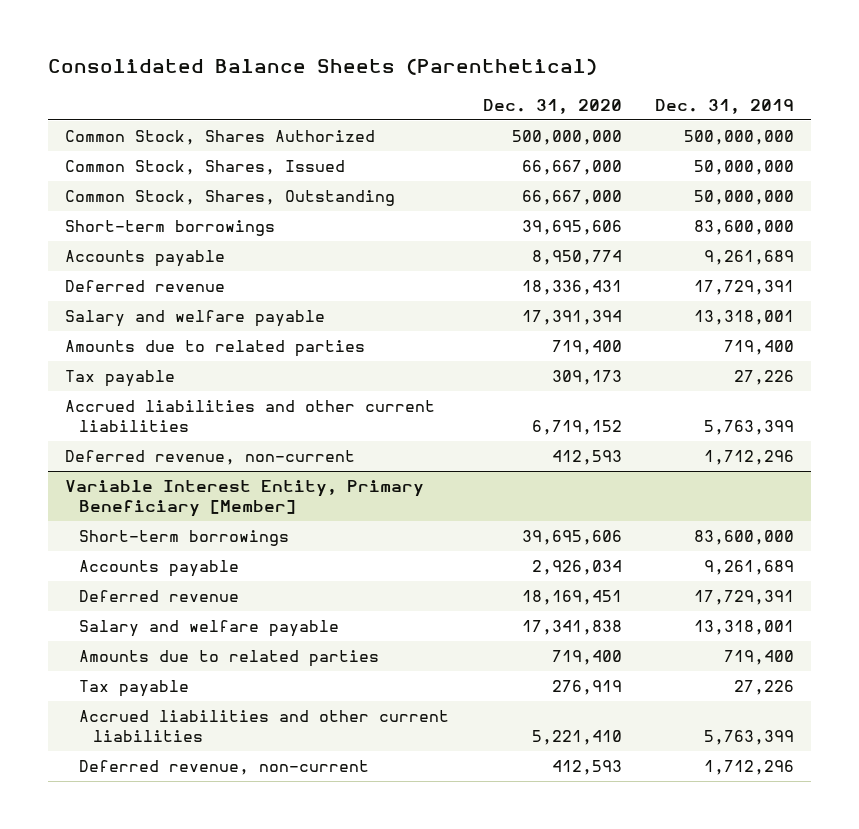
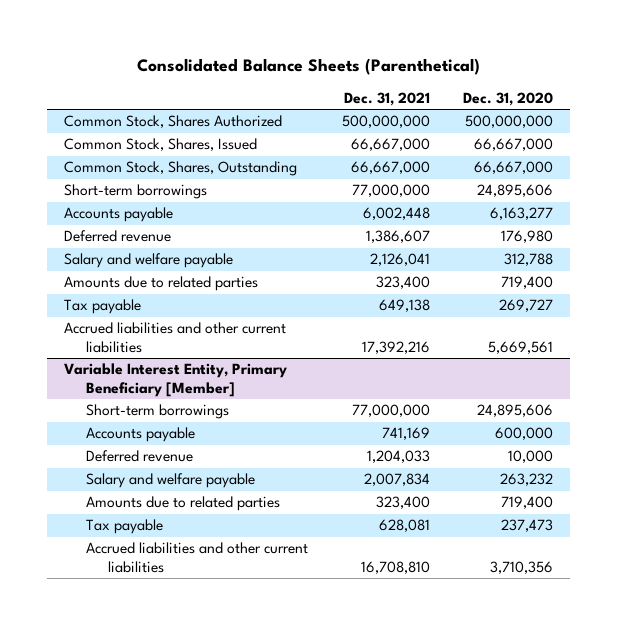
[655,98,795,114] Dec. 31, 2019 -> none
none -> [343,91,430,106] Dec. 31, 2021
[521,220,622,236] 39,695,606 -> [477,184,554,198] 24,895,606
[531,250,622,266] 8,950,774 -> [490,207,554,221] 6,163,277
[521,280,622,296] 18,336,431 -> [501,230,554,244] 176,980
[521,310,622,326] 17,391,394 -> [504,253,554,267] 312,788
[64,450,355,466] Deferred revenue, non-current -> none
[551,370,622,386] 309,173 -> [499,299,554,313] 269,727
[531,420,622,436] 6,719,152 -> [488,340,554,354] 5,669,561
[521,530,622,546] 39,695,606 -> [477,404,554,418] 24,895,606
[531,560,622,576] 2,926,034 -> [495,427,554,441] 600,000
[521,590,622,606] 18,169,451 -> [508,450,554,464] 10,000
[521,620,622,636] 17,341,838 -> [500,473,554,487] 263,232
[78,760,369,776] Deferred revenue, non-current -> none
[551,680,622,696] 276,919 -> [501,519,554,533] 237,473
[531,730,622,746] 5,221,410 -> [490,560,554,574] 3,710,356

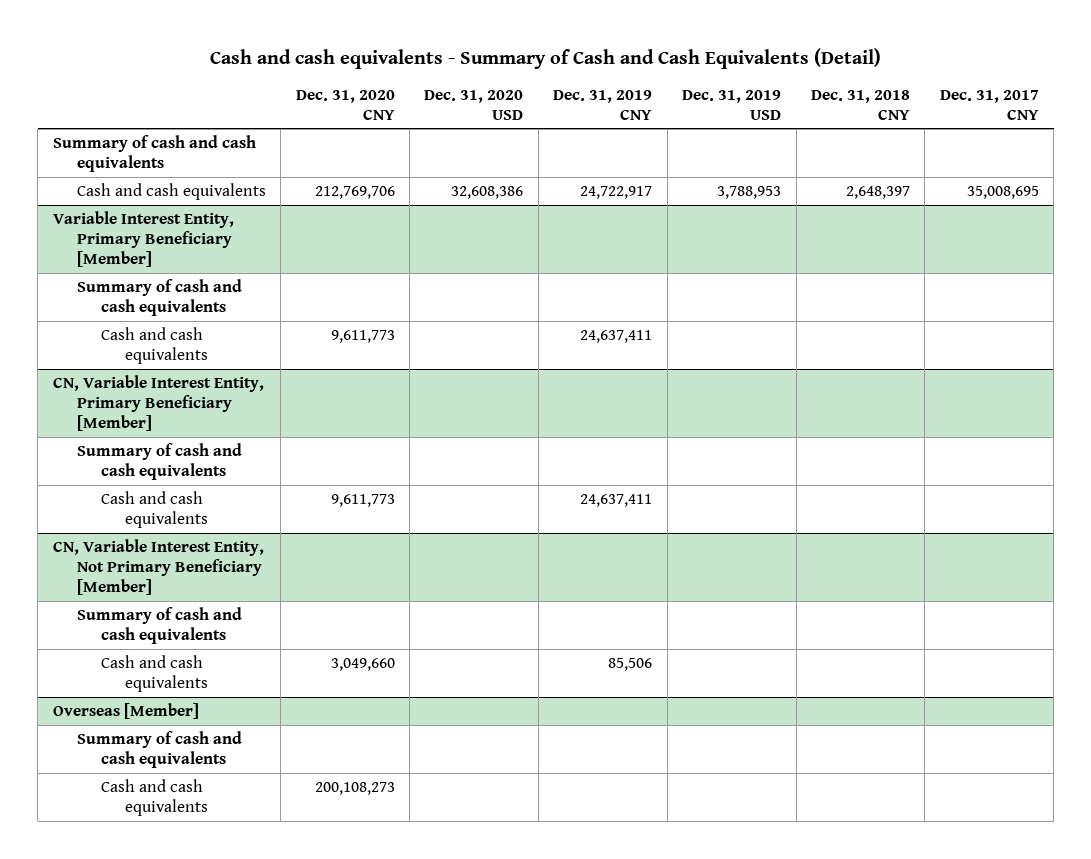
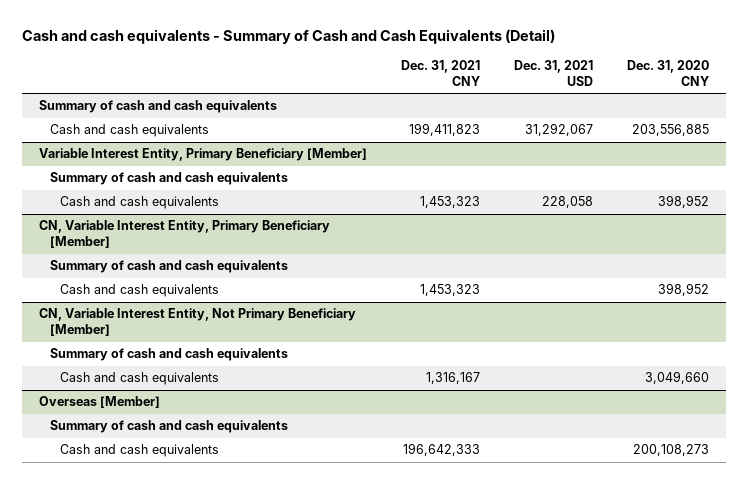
[424,89,524,120] Dec. 31, 2020 USD -> none
[553,89,653,120] Dec. 31, 2019 CNY -> none
[682,89,782,120] Dec. 31, 2019 USD -> none
[810,89,910,120] Dec. 31, 2018 CNY -> none
[939,89,1039,120] Dec. 31, 2017 CNY -> none
none -> [400,59,480,86] Dec. 31, 2021 CNY
none -> [513,59,593,86] Dec. 31, 2021 USD
[314,186,395,200] 212,769,706 -> [631,124,709,137] 203,556,885
[330,330,395,344] 9,611,773 -> [657,195,709,209] 398,952
[330,494,395,508] 9,611,773 -> [657,283,709,297] 398,952

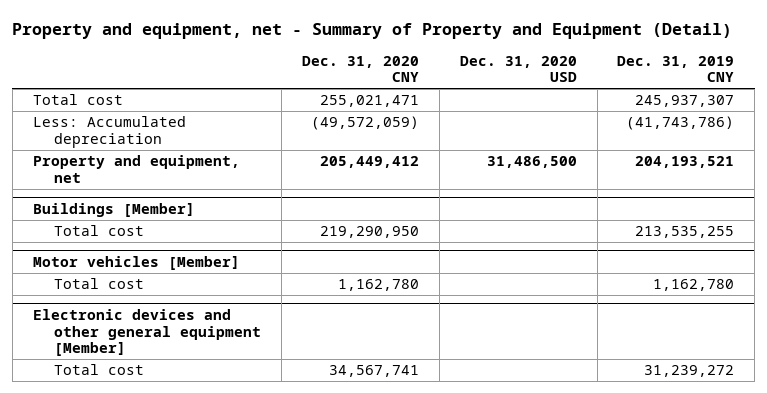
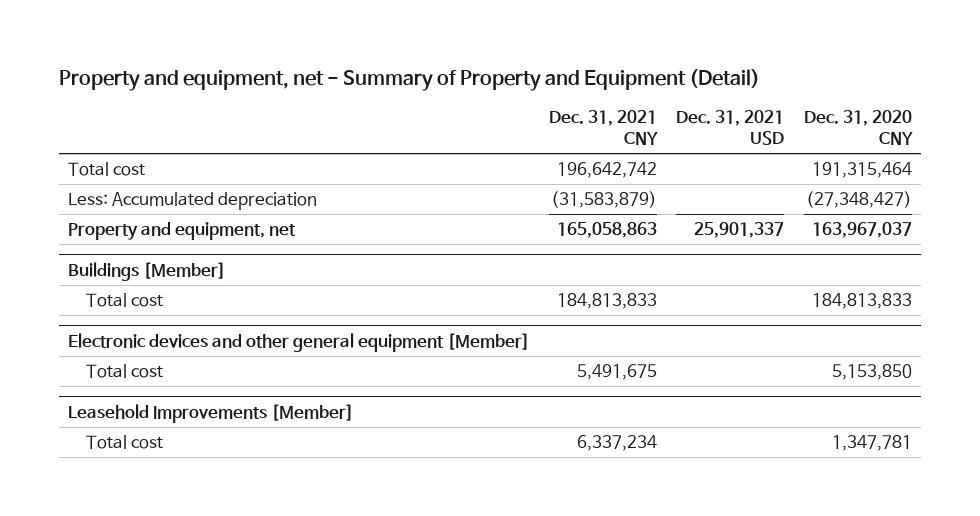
[459,55,577,83] Dec. 31, 2020 USD -> none
[617,55,735,83] Dec. 31, 2019 CNY -> none
none -> [549,110,659,146] Dec. 31, 2021 CNY
none -> [676,110,785,146] Dec. 31, 2021 USD
[319,95,419,108] 255,021,471 -> [811,162,912,179] 191,315,464
[310,116,419,131] (49,572,059) -> [805,191,912,209] (27,348,427)
[319,156,419,169] 205,449,412 -> [811,222,912,239] 163,967,037
[32,255,240,270] Motor vehicles [Member] -> none
[54,278,145,290] Total cost -> none
[319,226,419,239] 219,290,950 -> [811,293,912,310] 184,813,833
[328,365,419,378] 34,567,741 -> [831,364,912,381] 5,153,850
none -> [68,403,355,423] Leasehold Improvements [Member]
none -> [86,435,164,450] Total cost

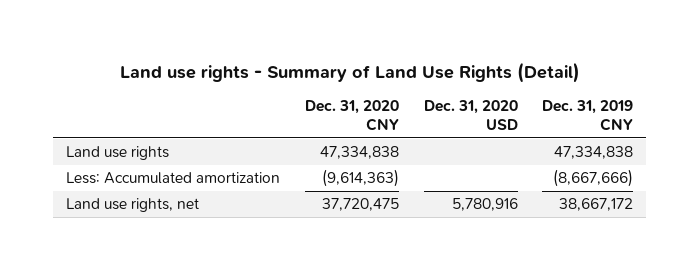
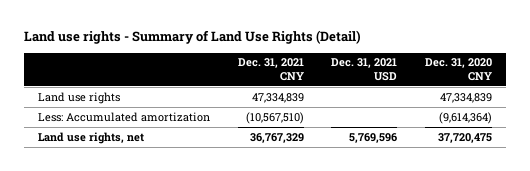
[423,100,518,131] Dec. 31, 2020 USD -> none
[542,100,634,132] Dec. 31, 2019 CNY -> none
none -> [237,58,304,82] Dec. 31, 2021 CNY
none -> [331,58,398,82] Dec. 31, 2021 USD
[319,146,399,160] 47,334,838 -> [440,92,493,103] 47,334,839
[321,169,399,188] (9,614,363) -> [439,111,493,124] (9,614,364)

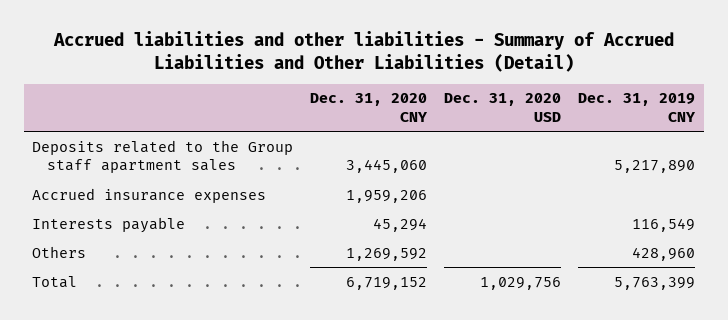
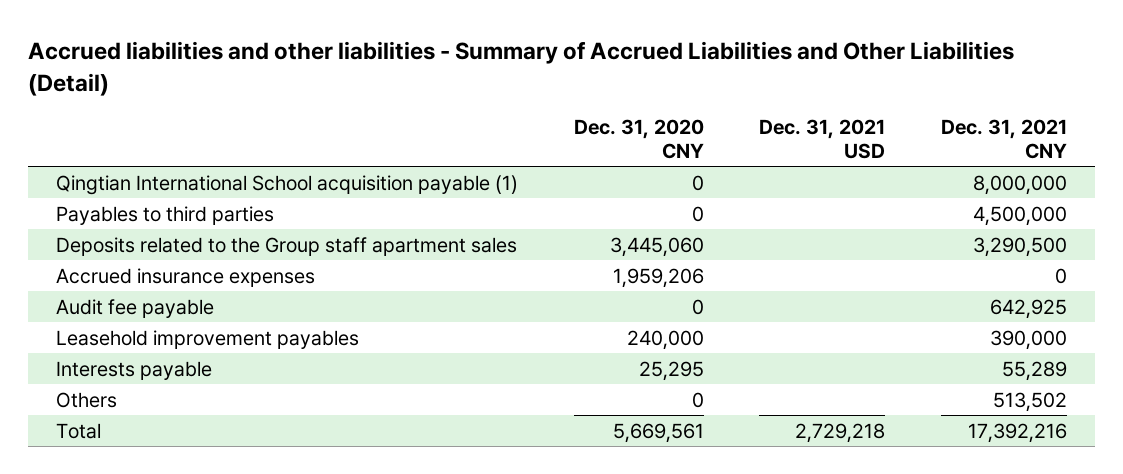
[444,93,562,122] Dec. 31, 2020 USD -> none
[578,93,697,122] Dec. 31, 2019 CNY -> none
none -> [759,118,886,159] Dec. 31, 2021 USD
none -> [940,118,1067,159] Dec. 31, 2021 CNY
none -> [55,174,518,195] Qingtian International School acquisition payable (1)
none -> [55,205,274,225] Payables to third parties
none -> [55,298,214,318] Audit fee payable
none -> [55,329,359,349] Leasehold improvement payables
[373,217,428,232] 45,294 -> [638,360,704,381] 25,295
[346,247,428,261] 1,269,592 -> [691,391,704,408] 0
[346,276,428,290] 6,719,152 -> [612,422,704,443] 5,669,561

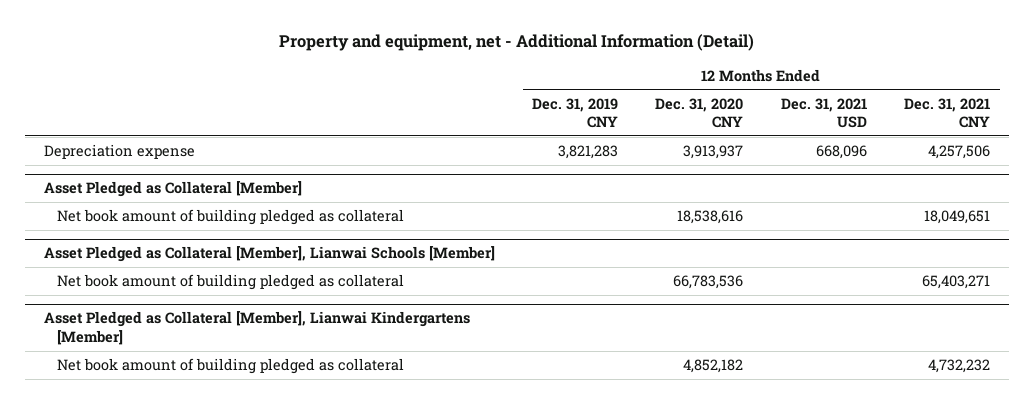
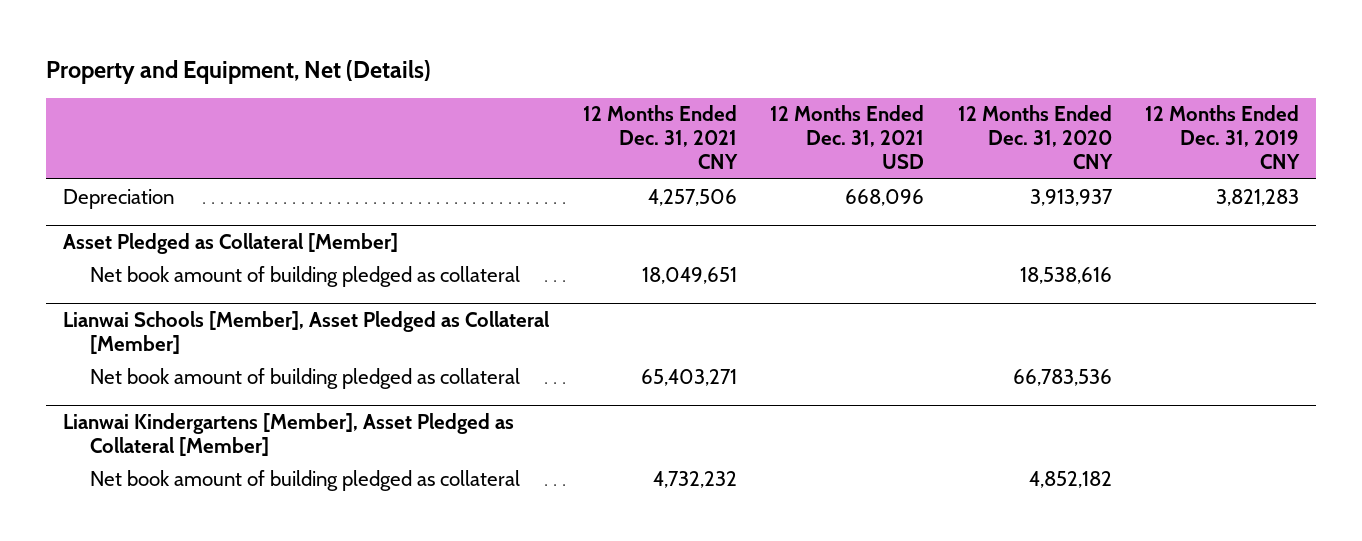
[278,34,754,52] Property and equipment, net - Additional Information (Detail) -> [46,59,432,84] Property and Equipment, Net (Details)
[43,144,195,160] Depreciation expense -> [62,188,174,209] Depreciation
[43,246,495,263] Asset Pledged as Collateral [Member], Lianwai Schools [Member] -> [62,310,549,354] Lianwai Schools [Member], Asset Pledged as Collateral [Member]
[43,311,470,346] Asset Pledged as Collateral [Member], Lianwai Kindergartens [Member] -> [62,412,514,456] Lianwai Kindergartens [Member], Asset Pledged as Collateral [Member]

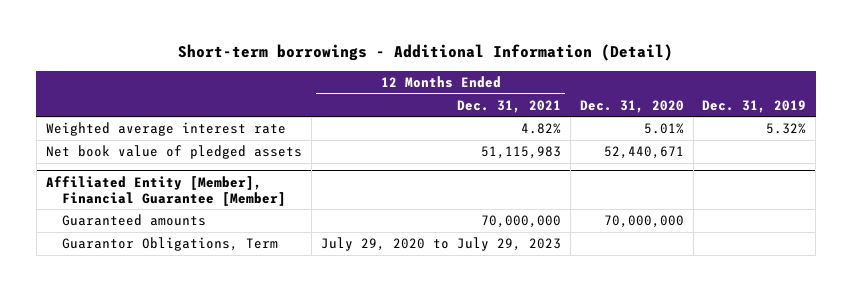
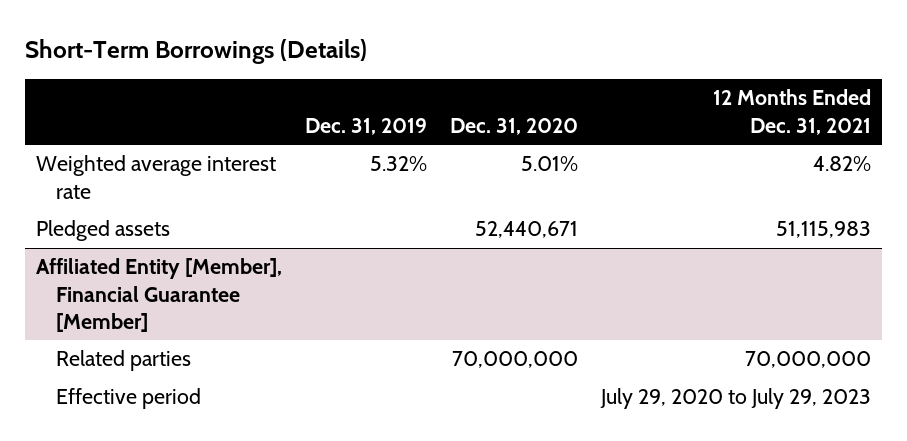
[178,44,674,62] Short-term borrowings - Additional Information (Detail) -> [24,38,367,64] Short-Term Borrowings (Details)
[45,145,302,160] Net book value of pledged assets -> [36,220,171,242] Pledged assets
[62,214,207,227] Guaranteed amounts -> [55,350,191,372] Related parties
[62,237,279,252] Guarantor Obligations, Term -> [55,388,201,410] Effective period

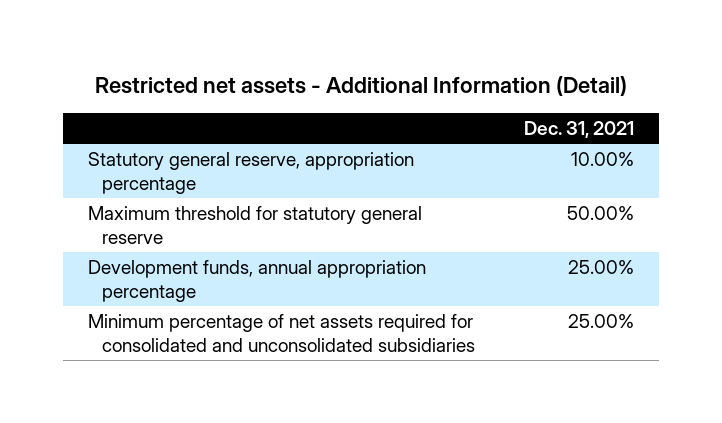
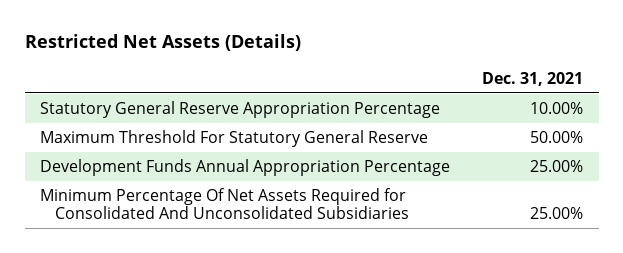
[95,76,628,97] Restricted net assets - Additional Information (Detail) -> [24,34,301,52] Restricted Net Assets (Details)
[87,152,414,195] Statutory general reserve, appropriation percentage -> [40,100,441,118] Statutory General Reserve Appropriation Percentage
[87,206,422,245] Maximum threshold for statutory general reserve -> [40,129,429,147] Maximum Threshold For Statutory General Reserve
[87,260,426,303] Development funds, annual appropriation percentage -> [40,158,451,176] Development Funds Annual Appropriation Percentage
[87,314,476,353] Minimum percentage of net assets required for consolidated and unconsolidated subsidiaries -> [40,187,409,219] Minimum Percentage Of Net Assets Required for Consolidated And Unconsolidated Subsidiaries

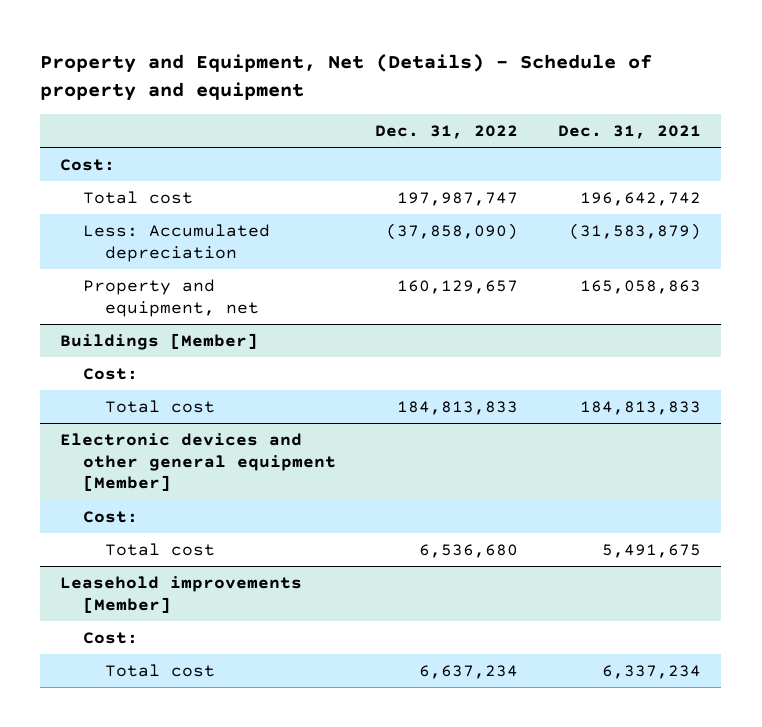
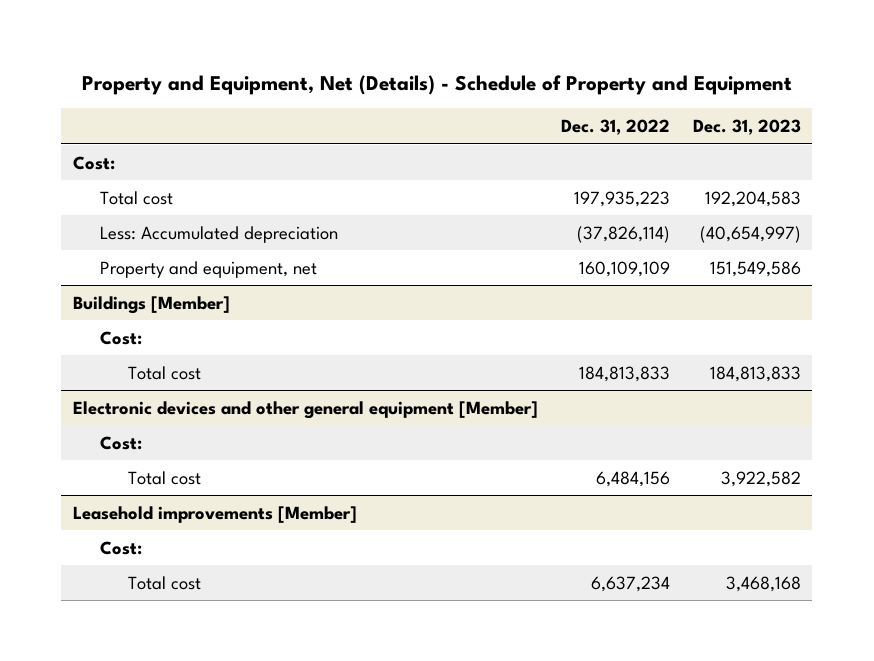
[40,54,653,102] Property and Equipment, Net (Details) - Schedule of property and equipment -> [81,74,792,95] Property and Equipment, Net (Details) - Schedule of Property and Equipment
[558,125,702,140] Dec. 31, 2021 -> none
none -> [692,119,801,136] Dec. 31, 2023
[397,191,519,206] 197,987,747 -> [573,190,670,207] 197,935,223
[386,222,519,240] (37,858,090) -> [576,225,670,243] (37,826,114)
[397,279,519,294] 160,129,657 -> [578,260,670,277] 160,109,109
[419,543,519,558] 6,536,680 -> [595,470,670,487] 6,484,156

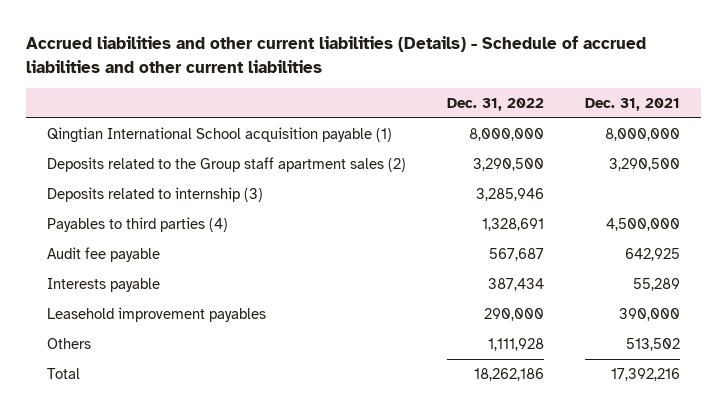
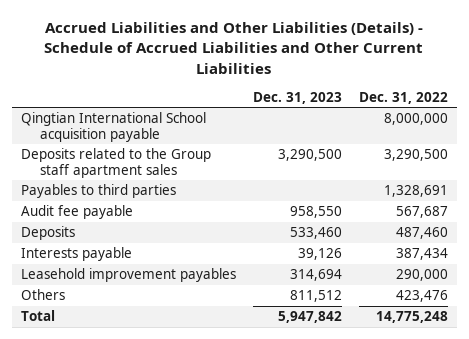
[26,36,647,73] Accrued liabilities and other current liabilities (Details) - Schedule of accrued liabilities and other current liabilities -> [44,21,424,74] Accrued Liabilities and Other Liabilities (Details) - Schedule of Accrued Liabilities and Other Current Liabilities
[585,97,681,111] Dec. 31, 2021 -> none
none -> [252,91,342,104] Dec. 31, 2023
[46,187,263,203] Deposits related to internship (3) -> none
[46,127,392,144] Qingtian International School acquisition payable (1) -> [20,112,206,142] Qingtian International School acquisition payable
[46,157,406,173] Deposits related to the Group staff apartment sales (2) -> [20,148,211,178] Deposits related to the Group staff apartment sales
[46,217,228,233] Payables to third parties (4) -> [20,184,176,199] Payables to third parties
none -> [20,226,75,241] Deposits
[488,338,545,352] 1,111,928 -> [396,290,449,303] 423,476
[474,368,545,382] 18,262,186 -> [376,311,449,324] 14,775,248

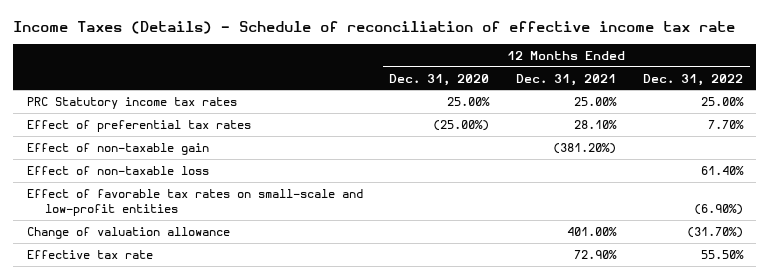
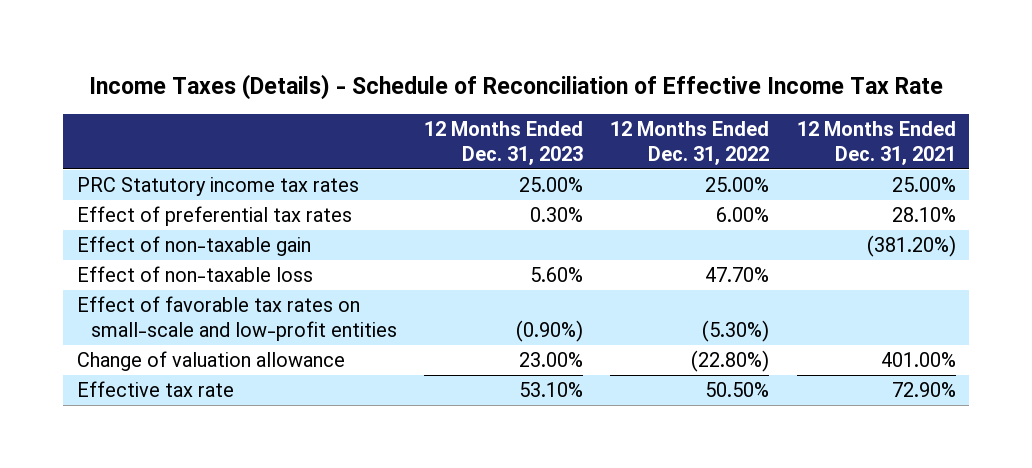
[13,21,736,35] Income Taxes (Details) - Schedule of reconciliation of effective income tax rate -> [89,74,944,101] Income Taxes (Details) - Schedule of Reconciliation of Effective Income Tax Rate
[389,73,490,86] Dec. 31, 2020 -> none
none -> [423,121,583,165] 12 Months Ended Dec. 31, 2023
[707,119,744,129] 7.70% -> [716,207,770,223] 6.00%
[700,165,744,175] 61.40% -> [705,267,770,283] 47.70%
[693,204,743,216] (6.90%) -> [702,319,770,342] (5.30%)
[686,226,743,238] (31.70%) -> [691,350,770,373] (22.80%)
[700,249,744,259] 55.50% -> [705,382,770,398] 50.50%

